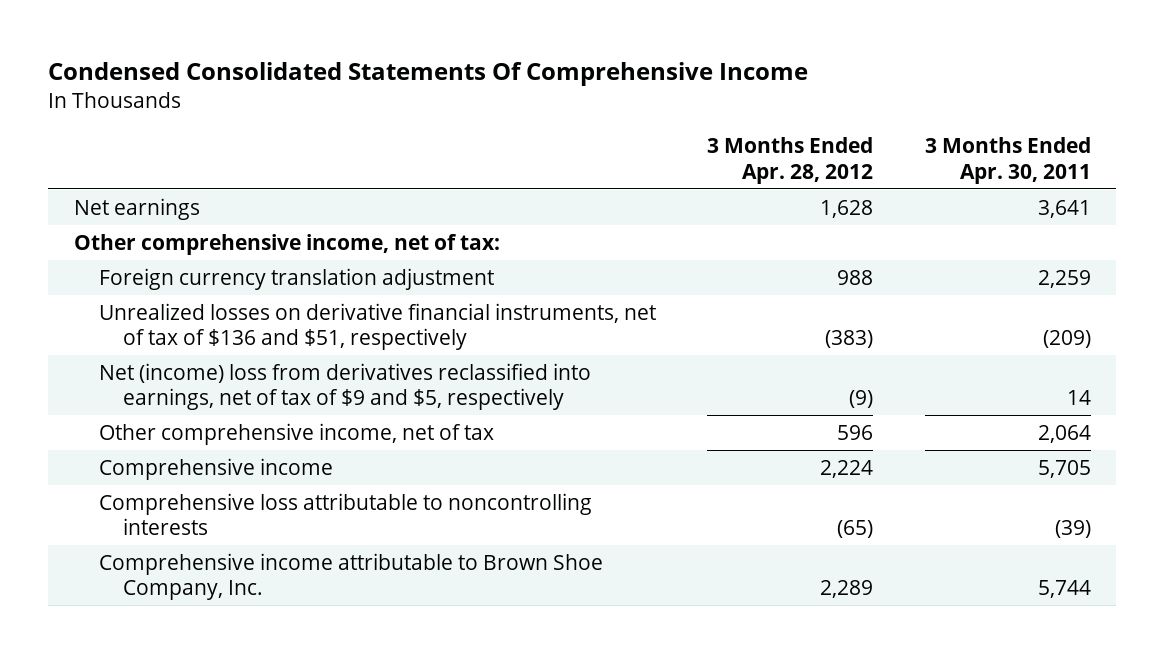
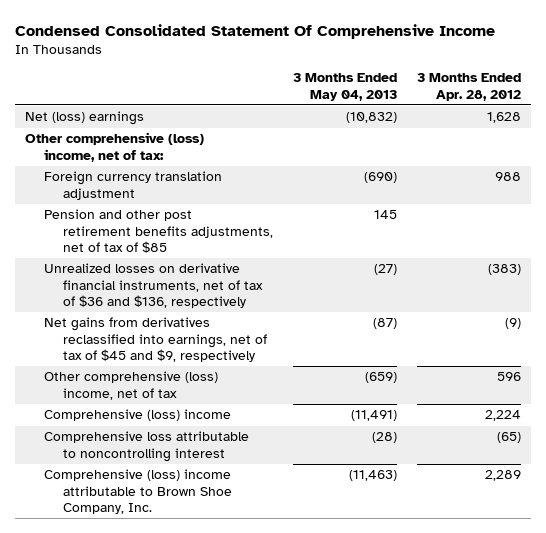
[48,62,809,87] Condensed Consolidated Statements Of Comprehensive Income -> [14,23,495,39] Condensed Consolidated Statement Of Comprehensive Income
[924,137,1091,184] 3 Months Ended Apr. 30, 2011 -> none
none -> [293,73,398,101] 3 Months Ended May 04, 2013
[74,197,201,220] Net earnings -> [24,111,144,126] Net (loss) earnings
[74,233,501,255] Other comprehensive income, net of tax: -> [24,132,204,162] Other comprehensive (loss) income, net of tax:
none -> [44,209,274,254] Pension and other post retirement benefits adjustments, net of tax of $85
[98,302,656,351] Unrealized losses on derivative financial instruments, net of tax of $136 and $51, respectively -> [44,263,264,309] Unrealized losses on derivative financial instruments, net of tax of $36 and $136, respectively
[98,362,591,411] Net (income) loss from derivatives reclassified into earnings, net of tax of $9 and $5, respectively -> [44,317,268,363] Net gains from derivatives reclassified into earnings, net of tax of $45 and $9, respectively
[98,422,494,445] Other comprehensive income, net of tax -> [44,371,219,400] Other comprehensive (loss) income, net of tax
[98,457,333,480] Comprehensive income -> [44,409,232,422] Comprehensive (loss) income
[98,492,592,536] Comprehensive loss attributable to noncontrolling interests -> [44,431,250,462] Comprehensive loss attributable to noncontrolling interest
[98,552,603,601] Comprehensive income attributable to Brown Shoe Company, Inc. -> [44,469,233,515] Comprehensive (loss) income attributable to Brown Shoe Company, Inc.

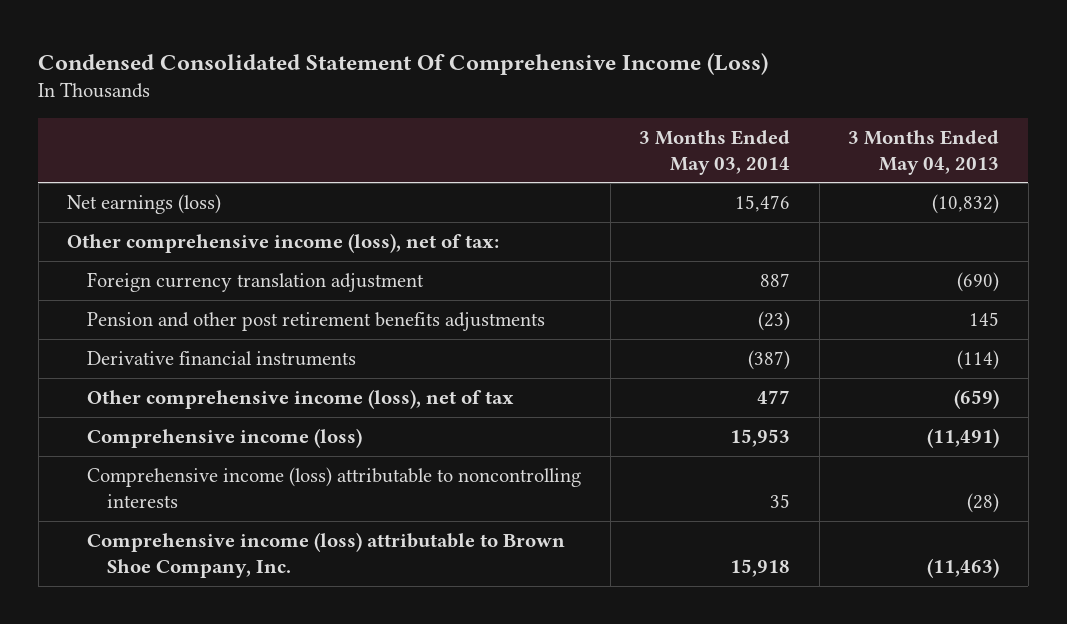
[14,23,495,39] Condensed Consolidated Statement Of Comprehensive Income -> [38,52,769,75] Condensed Consolidated Statement Of Comprehensive Income (Loss)
[417,73,522,101] 3 Months Ended Apr. 28, 2012 -> none
none -> [639,129,791,175] 3 Months Ended May 03, 2014
[24,111,144,126] Net (loss) earnings -> [67,194,222,215] Net earnings (loss)
[24,132,204,162] Other comprehensive (loss) income, net of tax: -> [67,233,500,254] Other comprehensive income (loss), net of tax:
[44,263,264,309] Unrealized losses on derivative financial instruments, net of tax of $36 and $136, respectively -> none
[44,317,268,363] Net gains from derivatives reclassified into earnings, net of tax of $45 and $9, respectively -> none
[44,209,274,254] Pension and other post retirement benefits adjustments, net of tax of $85 -> [87,312,546,332] Pension and other post retirement benefits adjustments
none -> [87,351,357,367] Derivative financial instruments
[44,371,219,400] Other comprehensive (loss) income, net of tax -> [87,389,515,410] Other comprehensive income (loss), net of tax
[44,409,232,422] Comprehensive (loss) income -> [87,428,363,449] Comprehensive income (loss)
[44,431,250,462] Comprehensive loss attributable to noncontrolling interest -> [87,467,582,508] Comprehensive income (loss) attributable to noncontrolling interests
[44,469,233,515] Comprehensive (loss) income attributable to Brown Shoe Company, Inc. -> [87,532,566,578] Comprehensive income (loss) attributable to Brown Shoe Company, Inc.

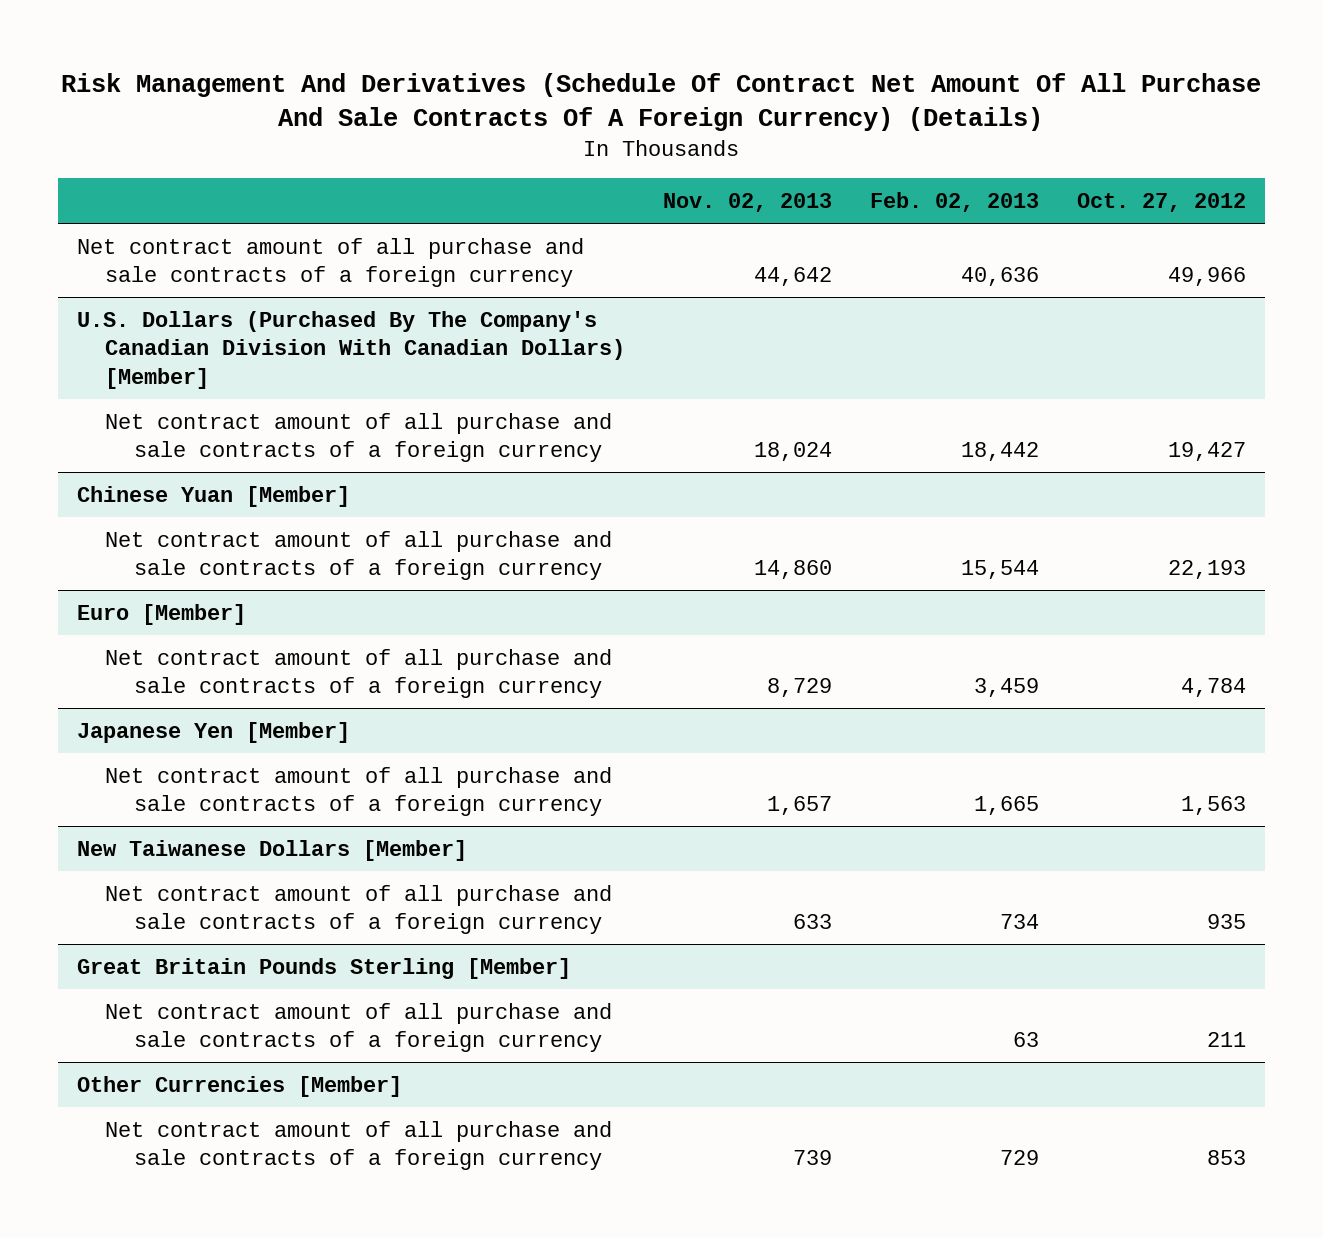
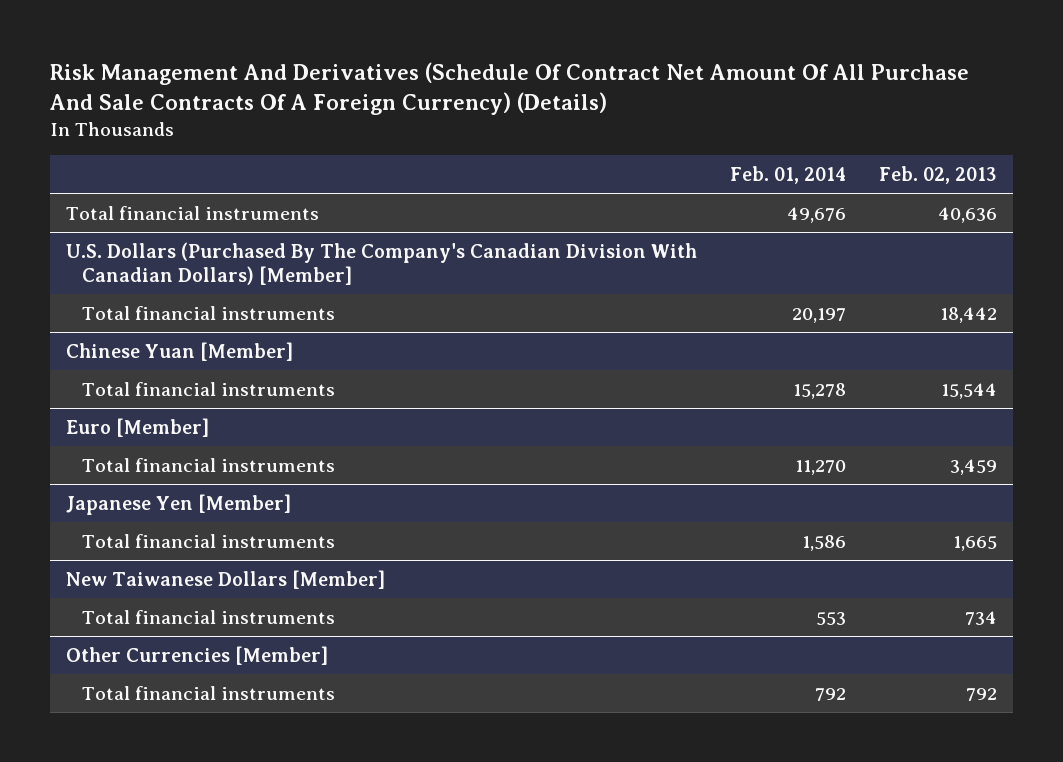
[663,193,833,213] Nov. 02, 2013 -> none
[1077,193,1247,213] Oct. 27, 2012 -> none
none -> [730,165,847,184] Feb. 01, 2014
[76,237,584,288] Net contract amount of all purchase and sale contracts of a foreign currency -> [66,205,320,220] Total financial instruments
[105,412,613,463] Net contract amount of all purchase and sale contracts of a foreign currency -> [81,305,335,320] Total financial instruments
[105,530,613,581] Net contract amount of all purchase and sale contracts of a foreign currency -> [81,381,335,396] Total financial instruments
[105,648,613,699] Net contract amount of all purchase and sale contracts of a foreign currency -> [81,457,335,472] Total financial instruments
[105,766,613,817] Net contract amount of all purchase and sale contracts of a foreign currency -> [81,533,335,548] Total financial instruments
[76,957,571,979] Great Britain Pounds Sterling [Member] -> none
[105,1002,613,1053] Net contract amount of all purchase and sale contracts of a foreign currency -> none
[105,884,613,935] Net contract amount of all purchase and sale contracts of a foreign currency -> [81,609,335,624] Total financial instruments
[105,1120,613,1171] Net contract amount of all purchase and sale contracts of a foreign currency -> none
none -> [81,685,335,700] Total financial instruments

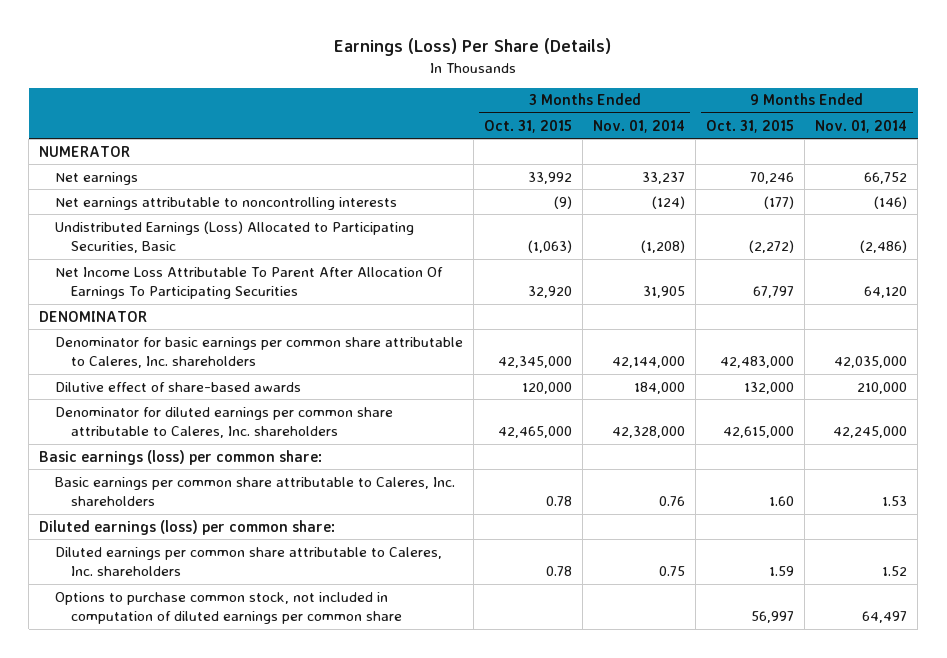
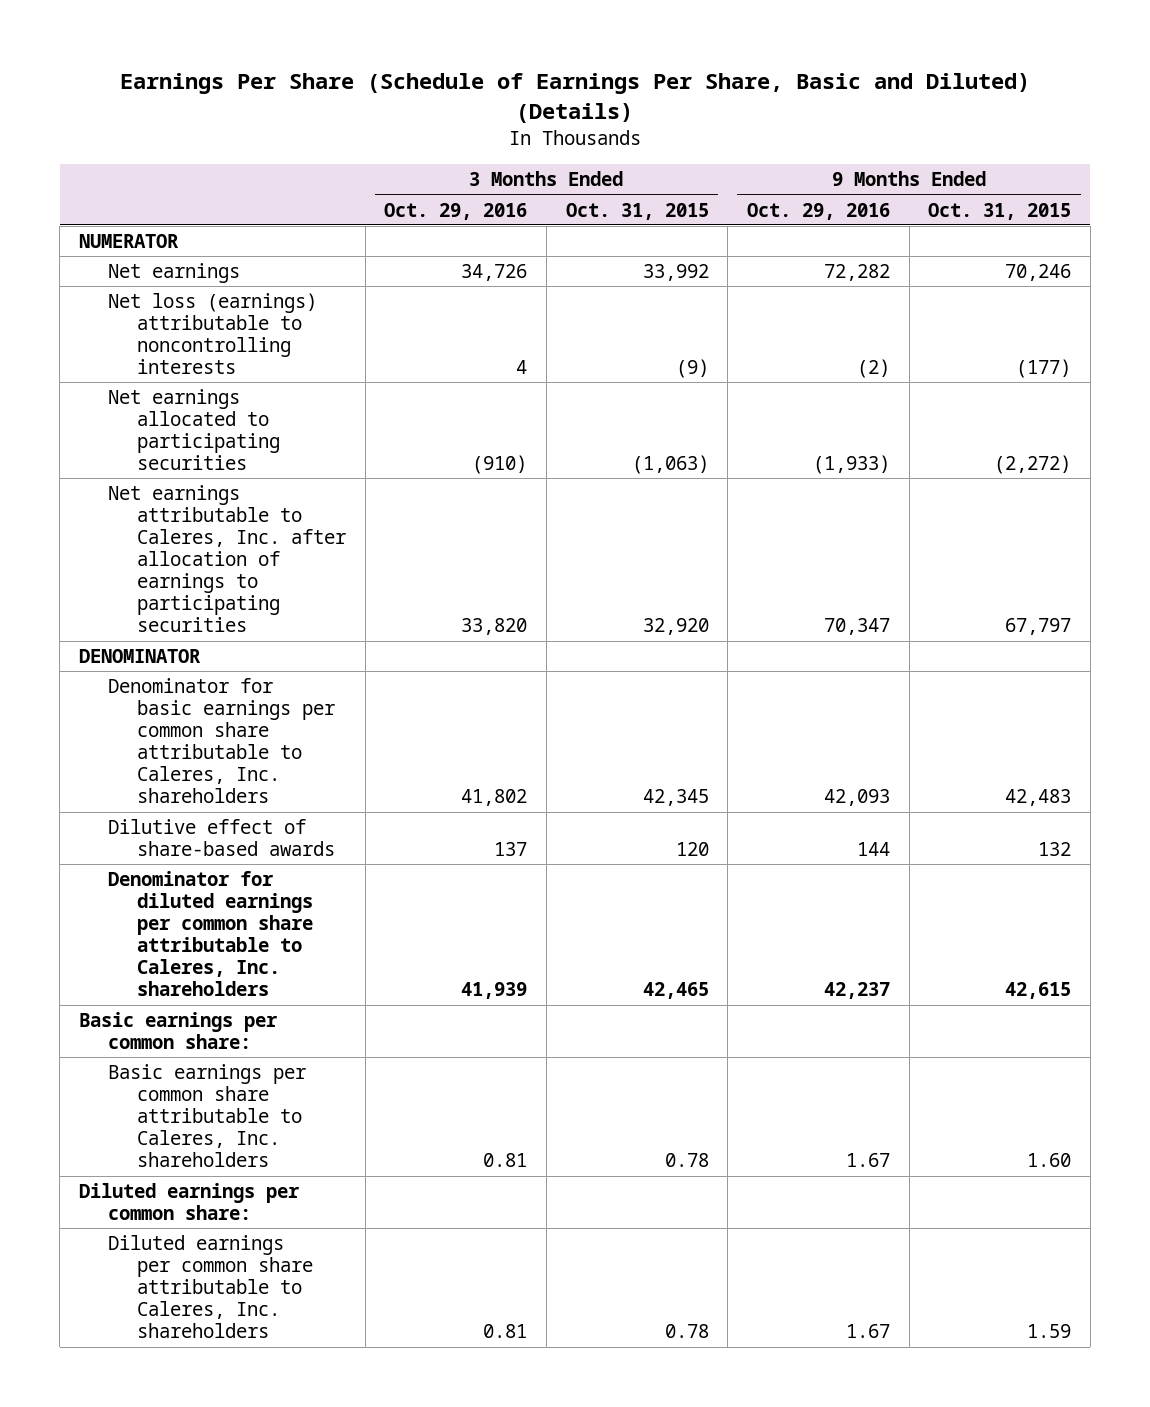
[334,38,612,57] Earnings (Loss) Per Share (Details) -> [120,73,1031,124] Earnings Per Share (Schedule of Earnings Per Share, Basic and Diluted) (Details)
[593,119,686,133] Nov. 01, 2014 -> none
[815,119,908,133] Nov. 01, 2014 -> none
none -> [384,202,528,220] Oct. 29, 2016
none -> [746,202,890,220] Oct. 29, 2016
[55,196,398,210] Net earnings attributable to noncontrolling interests -> [107,293,317,375] Net loss (earnings) attributable to noncontrolling interests
[55,220,415,254] Undistributed Earnings (Loss) Allocated to Participating Securities, Basic -> [107,389,280,471] Net earnings allocated to participating securities
[55,266,444,300] Net Income Loss Attributable To Parent After Allocation Of Earnings To Participating Securities -> [107,485,346,633] Net earnings attributable to Caleres, Inc. after allocation of earnings to participating securities
[498,356,573,369] 42,345,000 -> [642,789,709,807] 42,345
[720,356,795,369] 42,483,000 -> [1005,789,1072,807] 42,483
[522,381,573,394] 120,000 -> [675,842,709,857] 120
[744,381,795,394] 132,000 -> [1038,842,1072,857] 132
[498,426,573,439] 42,465,000 -> [642,982,709,1000] 42,465
[723,426,795,439] 42,615,000 -> [1005,982,1072,1000] 42,615
[39,449,323,465] Basic earnings (loss) per common share: -> [78,1012,278,1050] Basic earnings per common share:
[39,519,336,535] Diluted earnings (loss) per common share: -> [78,1183,300,1221] Diluted earnings per common share:
[55,591,402,625] Options to purchase common stock, not included in computation of diluted earnings per common share -> none

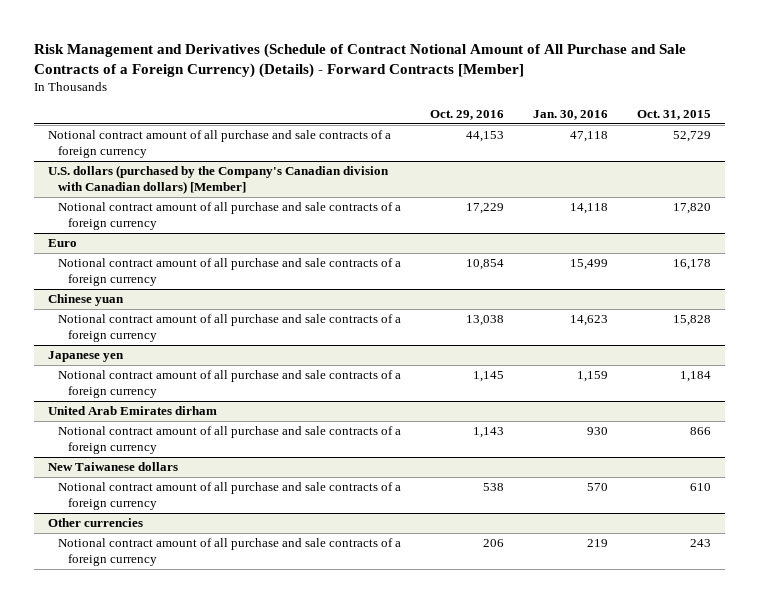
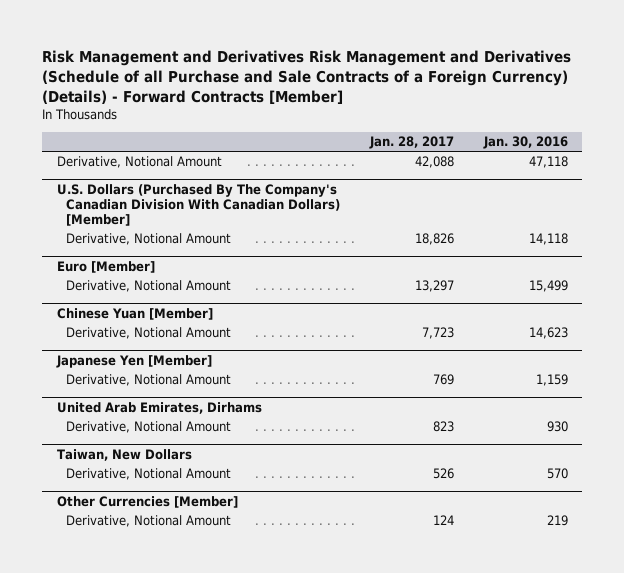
[33,42,686,78] Risk Management and Derivatives (Schedule of Contract Notional Amount of All Purchase and Sale Contracts of a Foreign Currency) (Details) - Forward Contracts [Member] -> [42,49,572,104] Risk Management and Derivatives Risk Management and Derivatives (Schedule of all Purchase and Sale Contracts of a Foreign Currency) (Details) - Forward Contracts [Member]
[429,110,504,121] Oct. 29, 2016 -> none
[636,110,711,121] Oct. 31, 2015 -> none
none -> [368,136,454,150] Jan. 28, 2017
[48,130,392,159] Notional contract amount of all purchase and sale contracts of a foreign currency -> [56,156,222,169] Derivative, Notional Amount
[48,165,390,195] U.S. dollars (purchased by the Company's Canadian division with Canadian dollars) [Member] -> [56,183,341,226] U.S. Dollars (Purchased By The Company's Canadian Division With Canadian Dollars) [Member]
[57,202,401,231] Notional contract amount of all purchase and sale contracts of a foreign currency -> [66,233,232,246] Derivative, Notional Amount
[48,239,78,248] Euro -> [56,260,155,273] Euro [Member]
[57,258,401,287] Notional contract amount of all purchase and sale contracts of a foreign currency -> [66,280,232,293] Derivative, Notional Amount
[48,294,125,307] Chinese yuan -> [56,307,213,320] Chinese Yuan [Member]
[57,314,401,343] Notional contract amount of all purchase and sale contracts of a foreign currency -> [66,327,232,340] Derivative, Notional Amount
[48,351,125,363] Japanese yen -> [55,354,212,368] Japanese Yen [Member]
[57,370,401,399] Notional contract amount of all purchase and sale contracts of a foreign currency -> [66,374,232,387] Derivative, Notional Amount
[48,406,218,416] United Arab Emirates dirham -> [56,401,262,414] United Arab Emirates, Dirhams
[57,426,401,455] Notional contract amount of all purchase and sale contracts of a foreign currency -> [66,421,232,434] Derivative, Notional Amount
[48,462,179,472] New Taiwanese dollars -> [56,448,192,461] Taiwan, New Dollars
[57,482,401,511] Notional contract amount of all purchase and sale contracts of a foreign currency -> [66,468,232,481] Derivative, Notional Amount
[48,518,144,528] Other currencies -> [56,495,238,508] Other Currencies [Member]
[57,538,401,567] Notional contract amount of all purchase and sale contracts of a foreign currency -> [66,515,232,528] Derivative, Notional Amount

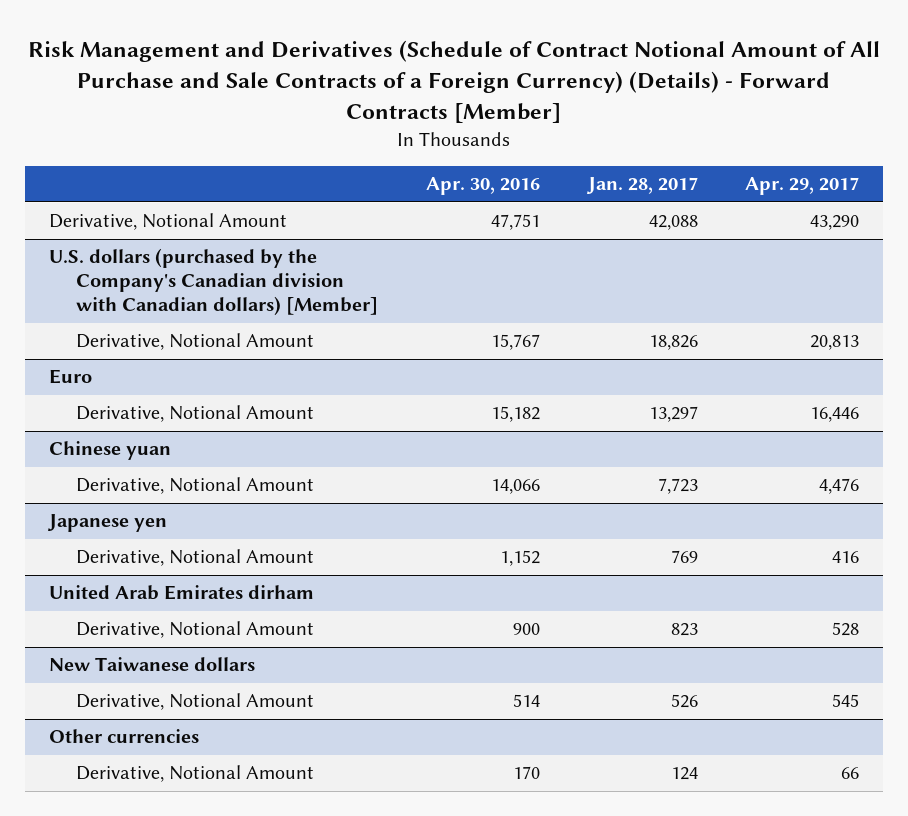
[42,49,572,104] Risk Management and Derivatives Risk Management and Derivatives (Schedule of all Purchase and Sale Contracts of a Foreign Currency) (Details) - Forward Contracts [Member] -> [28,39,881,123] Risk Management and Derivatives (Schedule of Contract Notional Amount of All Purchase and Sale Contracts of a Foreign Currency) (Details) - Forward Contracts [Member]
[482,136,568,150] Jan. 30, 2016 -> none
none -> [425,177,540,196] Apr. 30, 2016
none -> [745,177,860,196] Apr. 29, 2017
[56,183,341,226] U.S. Dollars (Purchased By The Company's Canadian Division With Canadian Dollars) [Member] -> [49,248,379,317] U.S. dollars (purchased by the Company's Canadian division with Canadian dollars) [Member]
[56,260,155,273] Euro [Member] -> [49,369,93,385] Euro
[56,307,213,320] Chinese Yuan [Member] -> [49,441,172,461] Chinese yuan
[55,354,212,368] Japanese Yen [Member] -> [47,514,168,533] Japanese yen
[56,401,262,414] United Arab Emirates, Dirhams -> [49,585,315,601] United Arab Emirates dirham
[56,448,192,461] Taiwan, New Dollars -> [49,657,256,672] New Taiwanese dollars
[56,495,238,508] Other Currencies [Member] -> [49,729,200,744] Other currencies

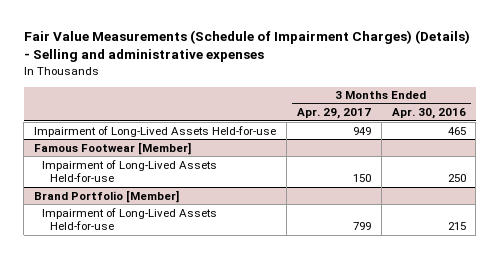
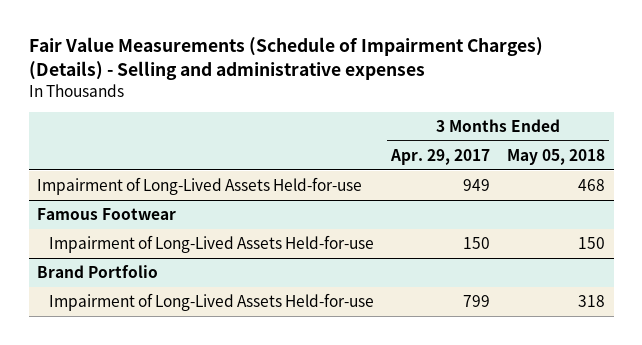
[391,108,466,120] Apr. 30, 2016 -> none
none -> [507,148,606,165] May 05, 2018
[33,141,191,155] Famous Footwear [Member] -> [37,208,177,221] Famous Footwear
[33,189,179,203] Brand Portfolio [Member] -> [37,265,159,279] Brand Portfolio

